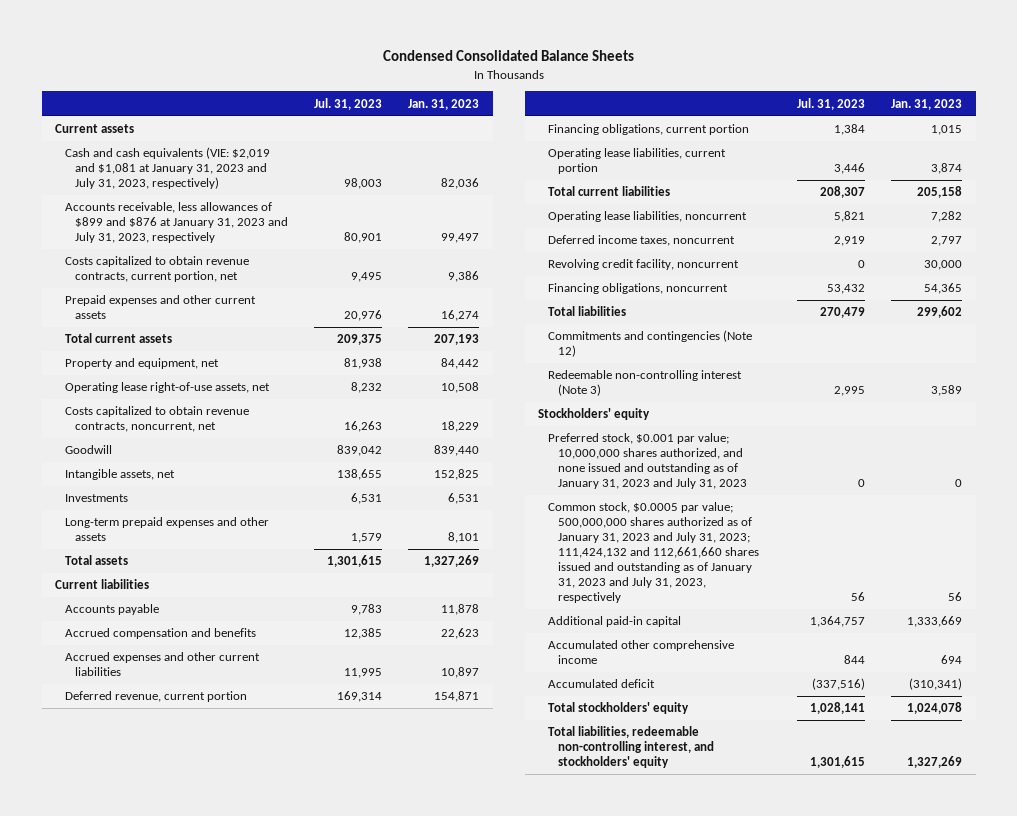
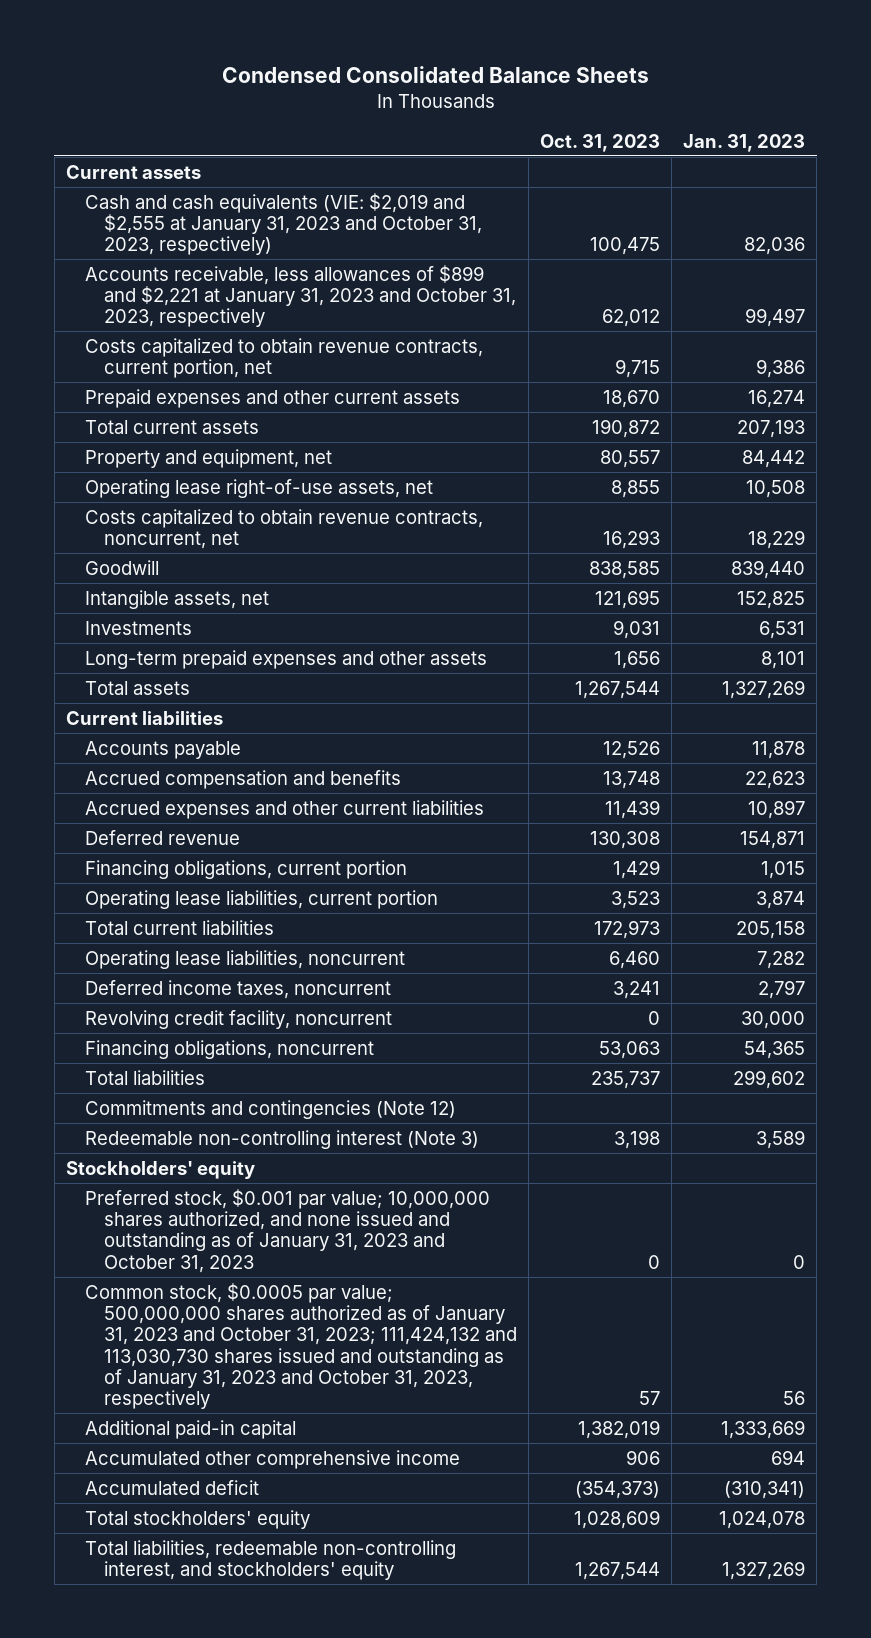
[314,97,383,110] Jul. 31, 2023 -> none
none -> [540,133,661,152] Oct. 31, 2023
[64,147,270,190] Cash and cash equivalents (VIE: $2,019 and $1,081 at January 31, 2023 and July 31, 2023, respectively) -> [85,192,482,256] Cash and cash equivalents (VIE: $2,019 and $2,555 at January 31, 2023 and October 31, 2023, respectively)
[64,202,288,244] Accounts receivable, less allowances of $899 and $876 at January 31, 2023 and July 31, 2023, respectively -> [85,264,516,328] Accounts receivable, less allowances of $899 and $2,221 at January 31, 2023 and October 31, 2023, respectively
[64,691,247,703] Deferred revenue, current portion -> [85,829,241,845] Deferred revenue
[547,433,747,490] Preferred stock, $0.001 par value; 10,000,000 shares authorized, and none issued and outstanding as of January 31, 2023 and July 31, 2023 -> [85,1188,491,1273] Preferred stock, $0.001 par value; 10,000,000 shares authorized, and none issued and outstanding as of January 31, 2023 and October 31, 2023
[547,502,759,604] Common stock, $0.0005 par value; 500,000,000 shares authorized as of January 31, 2023 and July 31, 2023; 111,424,132 and 112,661,660 shares issued and outstanding as of January 31, 2023 and July 31, 2023, respectively -> [85,1282,517,1410] Common stock, $0.0005 par value; 500,000,000 shares authorized as of January 31, 2023 and October 31, 2023; 111,424,132 and 113,030,730 shares issued and outstanding as of January 31, 2023 and October 31, 2023, respectively

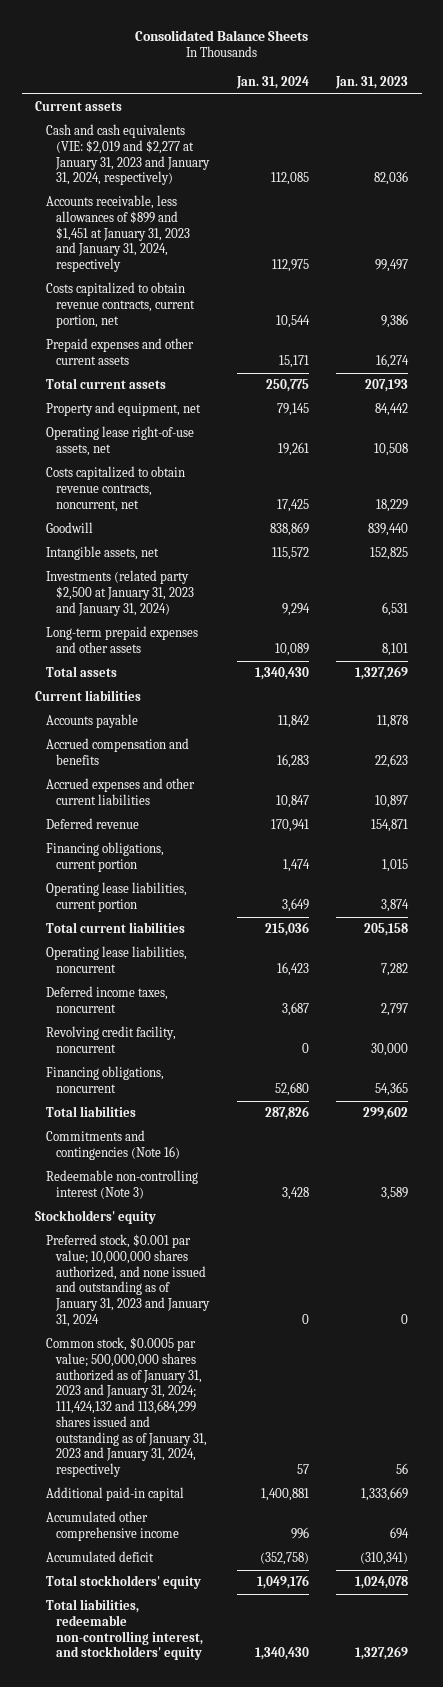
[221,65,649,83] Condensed Consolidated Balance Sheets -> [134,29,308,41] Consolidated Balance Sheets
[540,133,661,152] Oct. 31, 2023 -> none
none -> [235,75,309,89] Jan. 31, 2024
[85,192,482,256] Cash and cash equivalents (VIE: $2,019 and $2,555 at January 31, 2023 and October 31, 2023, respectively) -> [45,124,211,186] Cash and cash equivalents (VIE: $2,019 and $2,277 at January 31, 2023 and January 31, 2024, respectively)
[85,264,516,328] Accounts receivable, less allowances of $899 and $2,221 at January 31, 2023 and October 31, 2023, respectively -> [45,195,191,273] Accounts receivable, less allowances of $899 and $1,451 at January 31, 2023 and January 31, 2024, respectively
[85,620,193,635] Investments -> [45,570,195,616] Investments (related party $2,500 at January 31, 2023 and January 31, 2024)
[85,1099,457,1119] Commitments and contingencies (Note 12) -> [45,1130,181,1161] Commitments and contingencies (Note 16)
[85,1188,491,1273] Preferred stock, $0.001 par value; 10,000,000 shares authorized, and none issued and outstanding as of January 31, 2023 and October 31, 2023 -> [45,1234,211,1327] Preferred stock, $0.001 par value; 10,000,000 shares authorized, and none issued and outstanding as of January 31, 2023 and January 31, 2024
[85,1282,517,1410] Common stock, $0.0005 par value; 500,000,000 shares authorized as of January 31, 2023 and October 31, 2023; 111,424,132 and 113,030,730 shares issued and outstanding as of January 31, 2023 and October 31, 2023, respectively -> [45,1337,208,1478] Common stock, $0.0005 par value; 500,000,000 shares authorized as of January 31, 2023 and January 31, 2024; 111,424,132 and 113,684,299 shares issued and outstanding as of January 31, 2023 and January 31, 2024, respectively

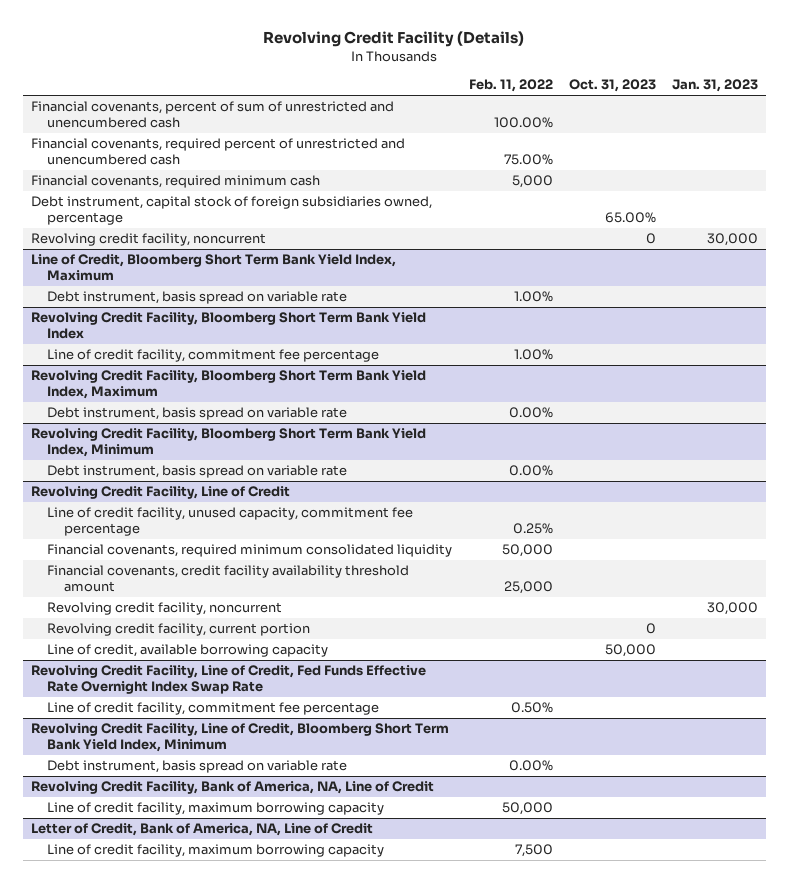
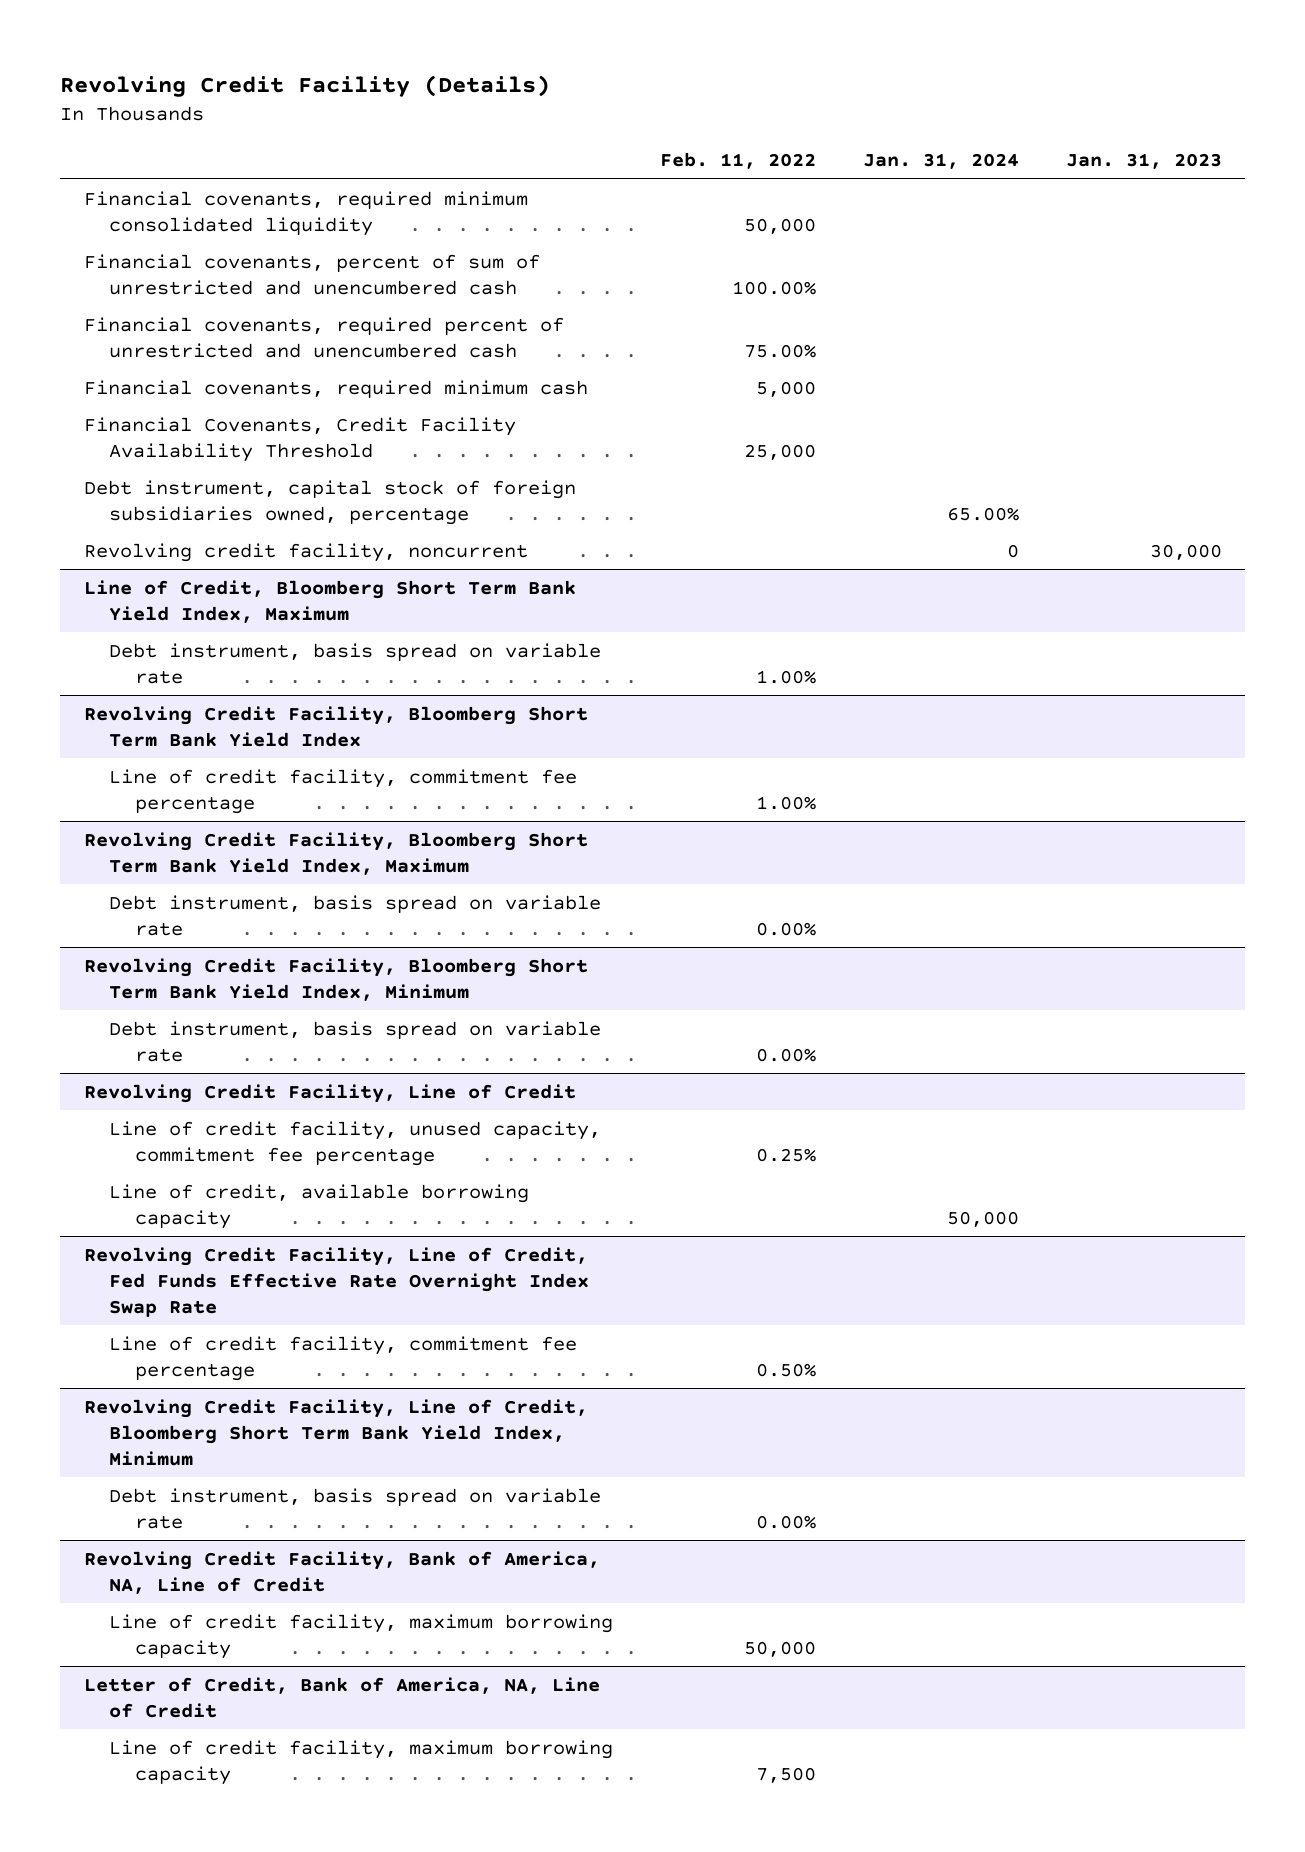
[568,79,656,93] Oct. 31, 2023 -> none
none -> [862,152,1019,169] Jan. 31, 2024
none -> [83,190,528,236] Financial covenants, required minimum consolidated liquidity
none -> [83,416,516,462] Financial Covenants, Credit Facility Availability Threshold
[47,544,453,558] Financial covenants, required minimum consolidated liquidity -> none
[47,565,410,592] Financial covenants, credit facility availability threshold amount -> none
[47,602,283,616] Revolving credit facility, noncurrent -> none
[47,623,311,637] Revolving credit facility, current portion -> none

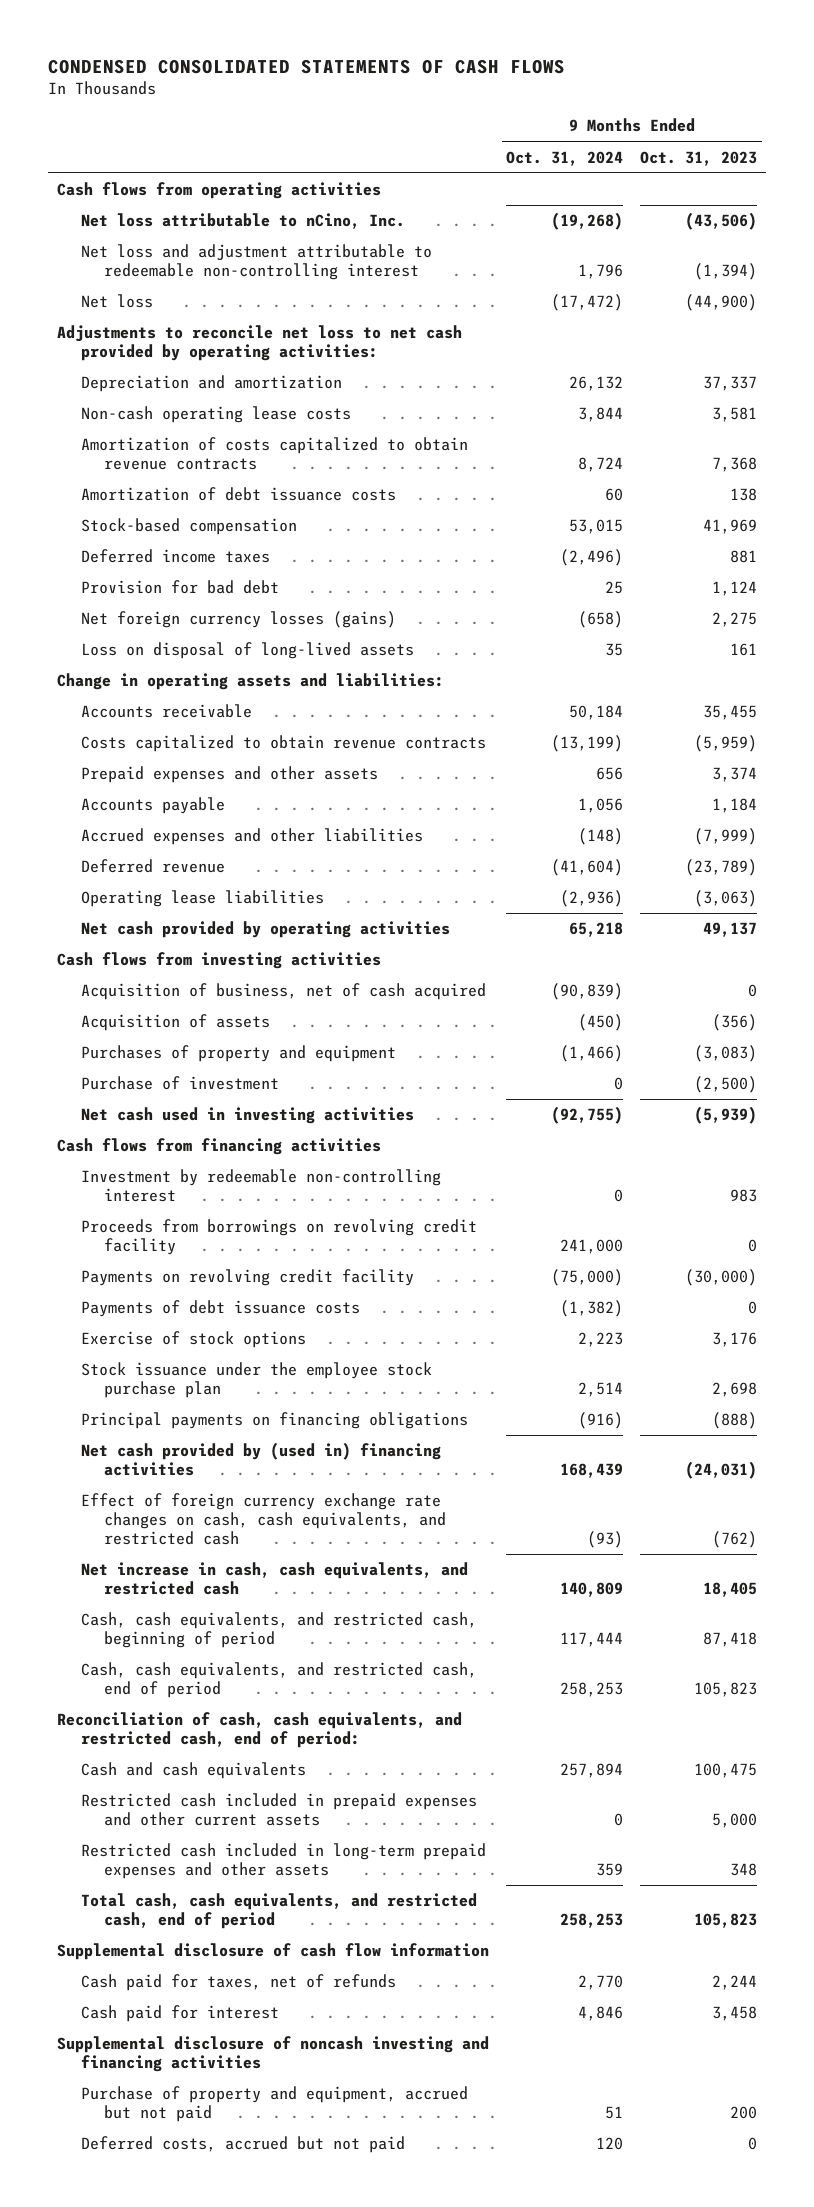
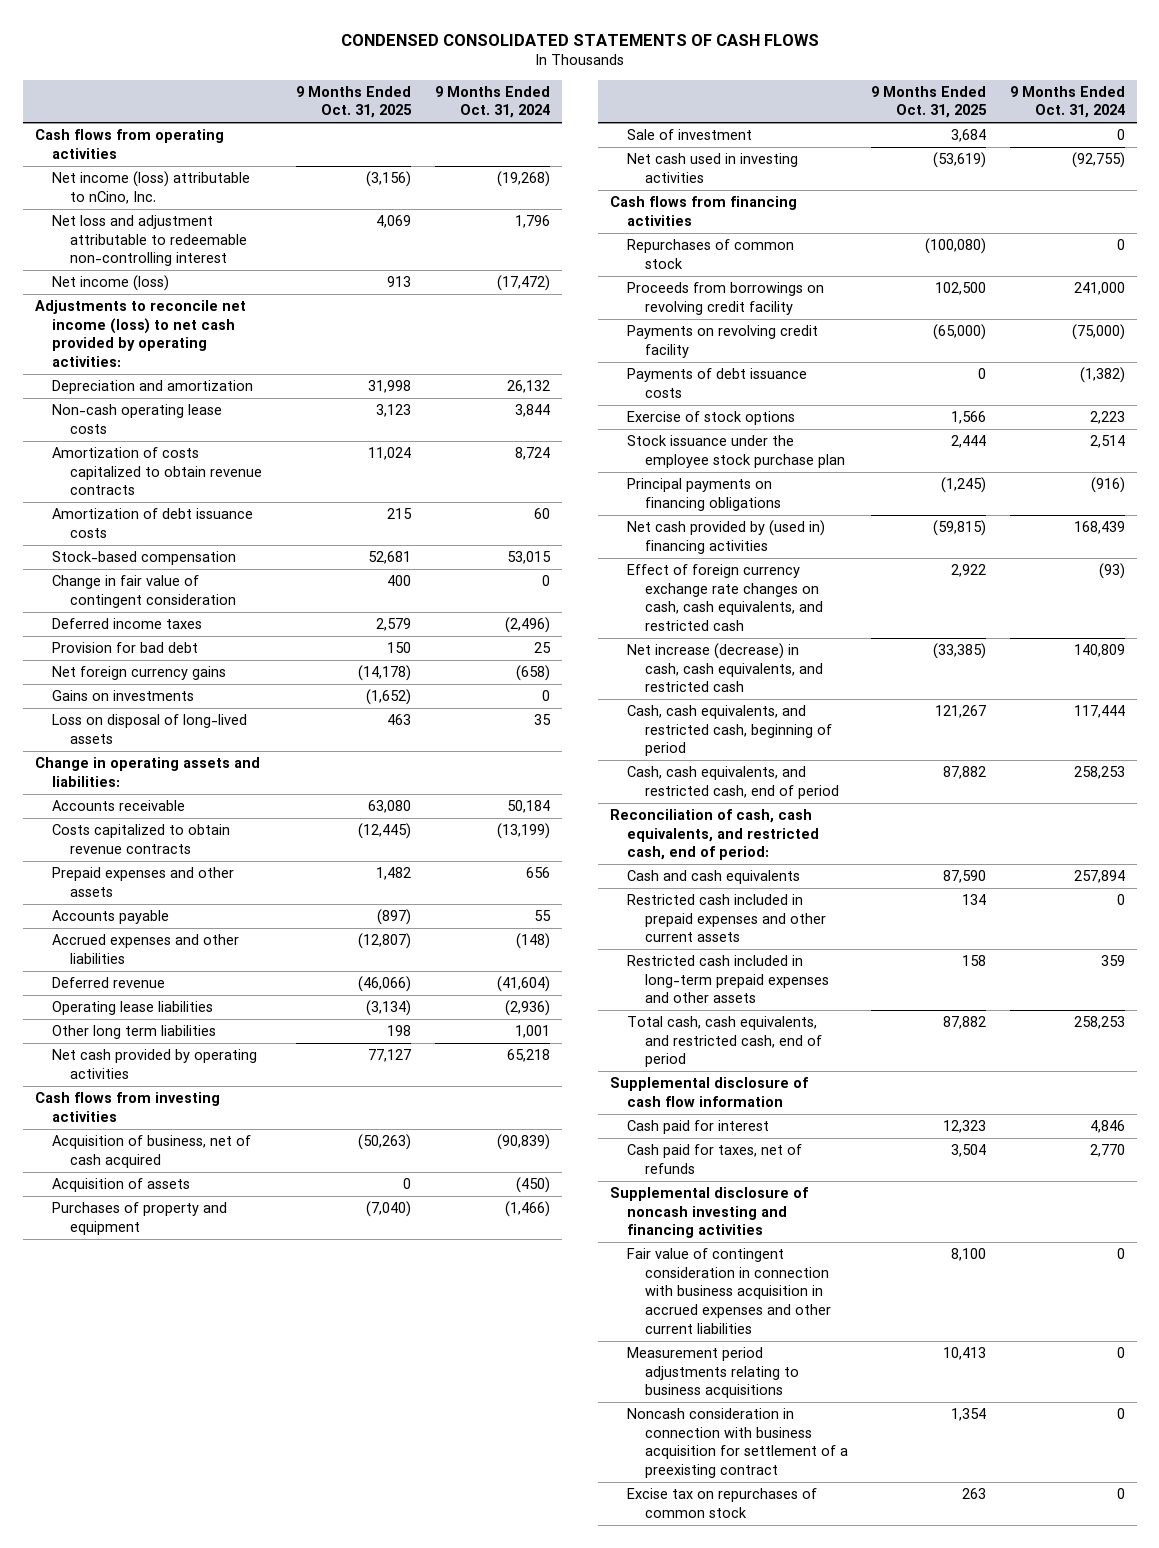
[640,150,758,166] Oct. 31, 2023 -> none
none -> [296,85,413,119] 9 Months Ended Oct. 31, 2025
[80,213,405,230] Net loss attributable to nCino, Inc. -> [52,171,251,204] Net income (loss) attributable to nCino, Inc.
[80,294,153,309] Net loss -> [52,275,170,292] Net income (loss)
[56,325,462,362] Adjustments to reconcile net loss to net cash provided by operating activities: -> [34,300,246,368] Adjustments to reconcile net income (loss) to net cash provided by operating activities:
none -> [52,575,236,608] Change in fair value of contingent consideration
[80,611,396,629] Net foreign currency losses (gains) -> [52,666,227,681] Net foreign currency gains
none -> [52,690,195,702] Gains on investments
[578,798,624,814] 1,056 -> [533,910,551,922] 55
none -> [52,1025,217,1040] Other long term liabilities
[80,1076,279,1091] Purchase of investment -> [627,129,753,141] Sale of investment
[80,1169,441,1203] Investment by redeemable non-controlling interest -> none
none -> [627,239,795,269] Repurchases of common stock
[80,1562,468,1596] Net increase in cash, cash equivalents, and restricted cash -> [627,643,823,693] Net increase (decrease) in cash, cash equivalents, and restricted cash
[80,1974,396,1992] Cash paid for taxes, net of refunds -> [627,1144,803,1174] Cash paid for taxes, net of refunds
[80,2086,468,2123] Purchase of property and equipment, accrued but not paid -> none
[80,2136,405,2154] Deferred costs, accrued but not paid -> none
none -> [627,1248,831,1334] Fair value of contingent consideration in connection with business acquisition in accrued expenses and other current liabilities
none -> [627,1347,799,1399] Measurement period adjustments relating to business acquisitions
none -> [627,1408,848,1479] Noncash consideration in connection with business acquisition for settlement of a preexisting contract
none -> [627,1488,818,1518] Excise tax on repurchases of common stock

